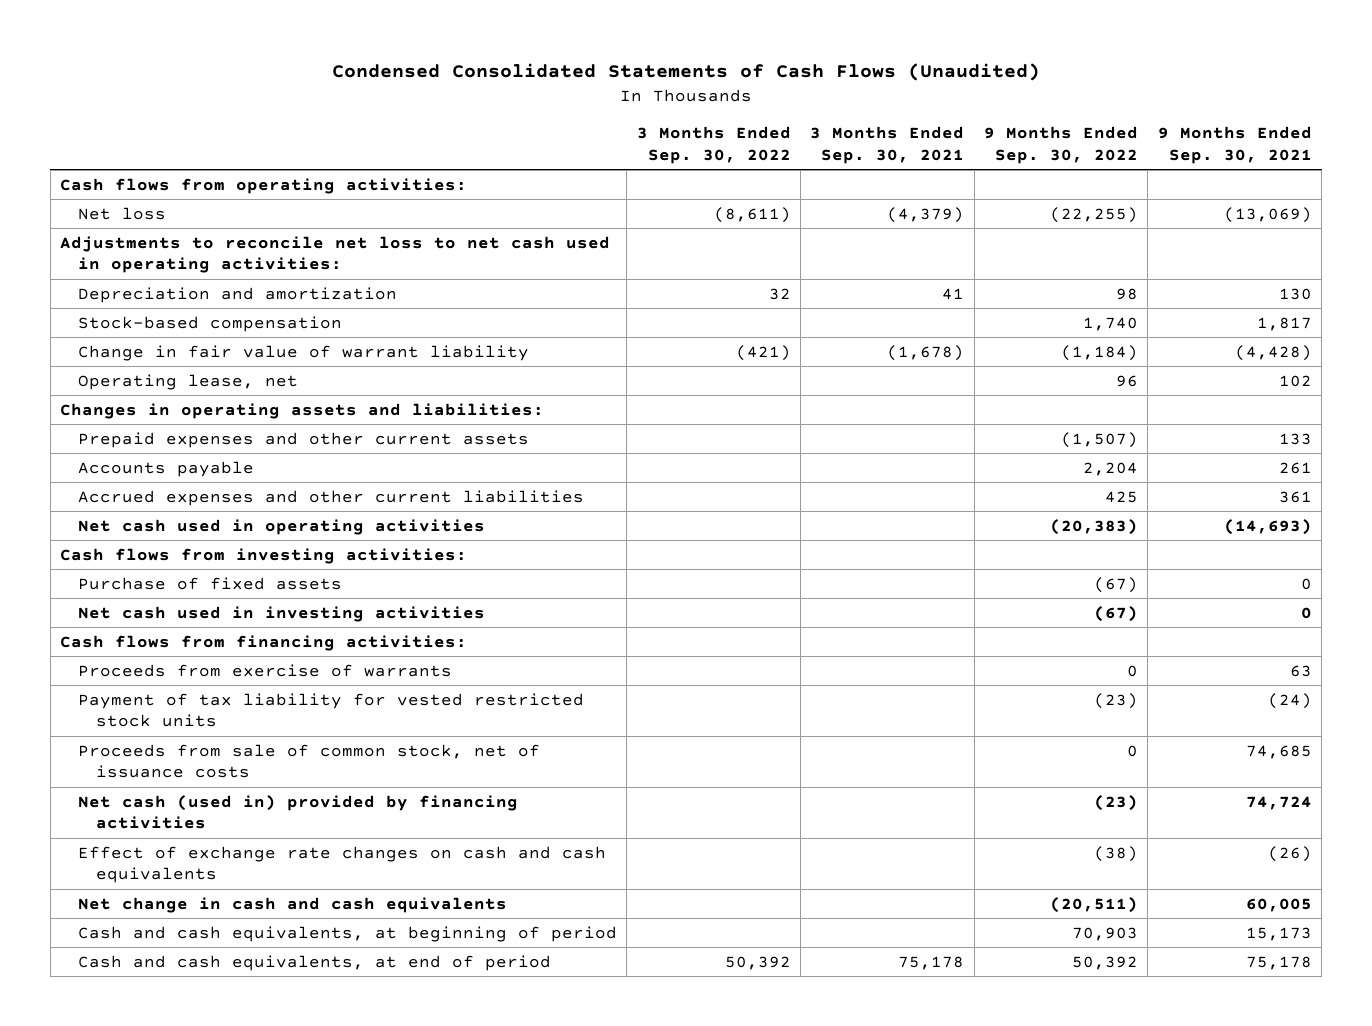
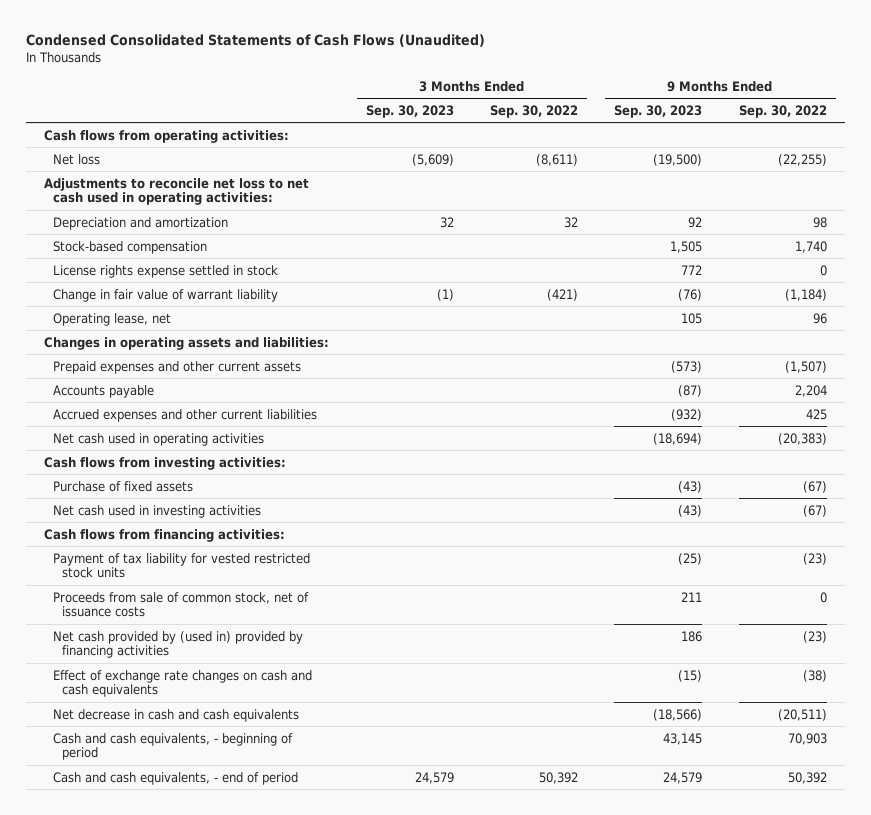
[810,126,965,164] 3 Months Ended Sep. 30, 2021 -> none
[1157,126,1312,164] 9 Months Ended Sep. 30, 2021 -> none
none -> [365,104,454,118] Sep. 30, 2023
none -> [614,104,703,118] Sep. 30, 2023
none -> [53,264,279,278] License rights expense settled in stock
[78,663,453,677] Proceeds from exercise of warrants -> none
[78,794,519,830] Net cash (used in) provided by financing activities -> [53,630,304,659] Net cash provided by (used in) provided by financing activities
[78,896,508,913] Net change in cash and cash equivalents -> [53,708,300,722] Net decrease in cash and cash equivalents
[78,925,618,942] Cash and cash equivalents, at beginning of period -> [53,732,294,761] Cash and cash equivalents, - beginning of period
[78,954,552,971] Cash and cash equivalents, at end of period -> [53,771,299,785] Cash and cash equivalents, - end of period

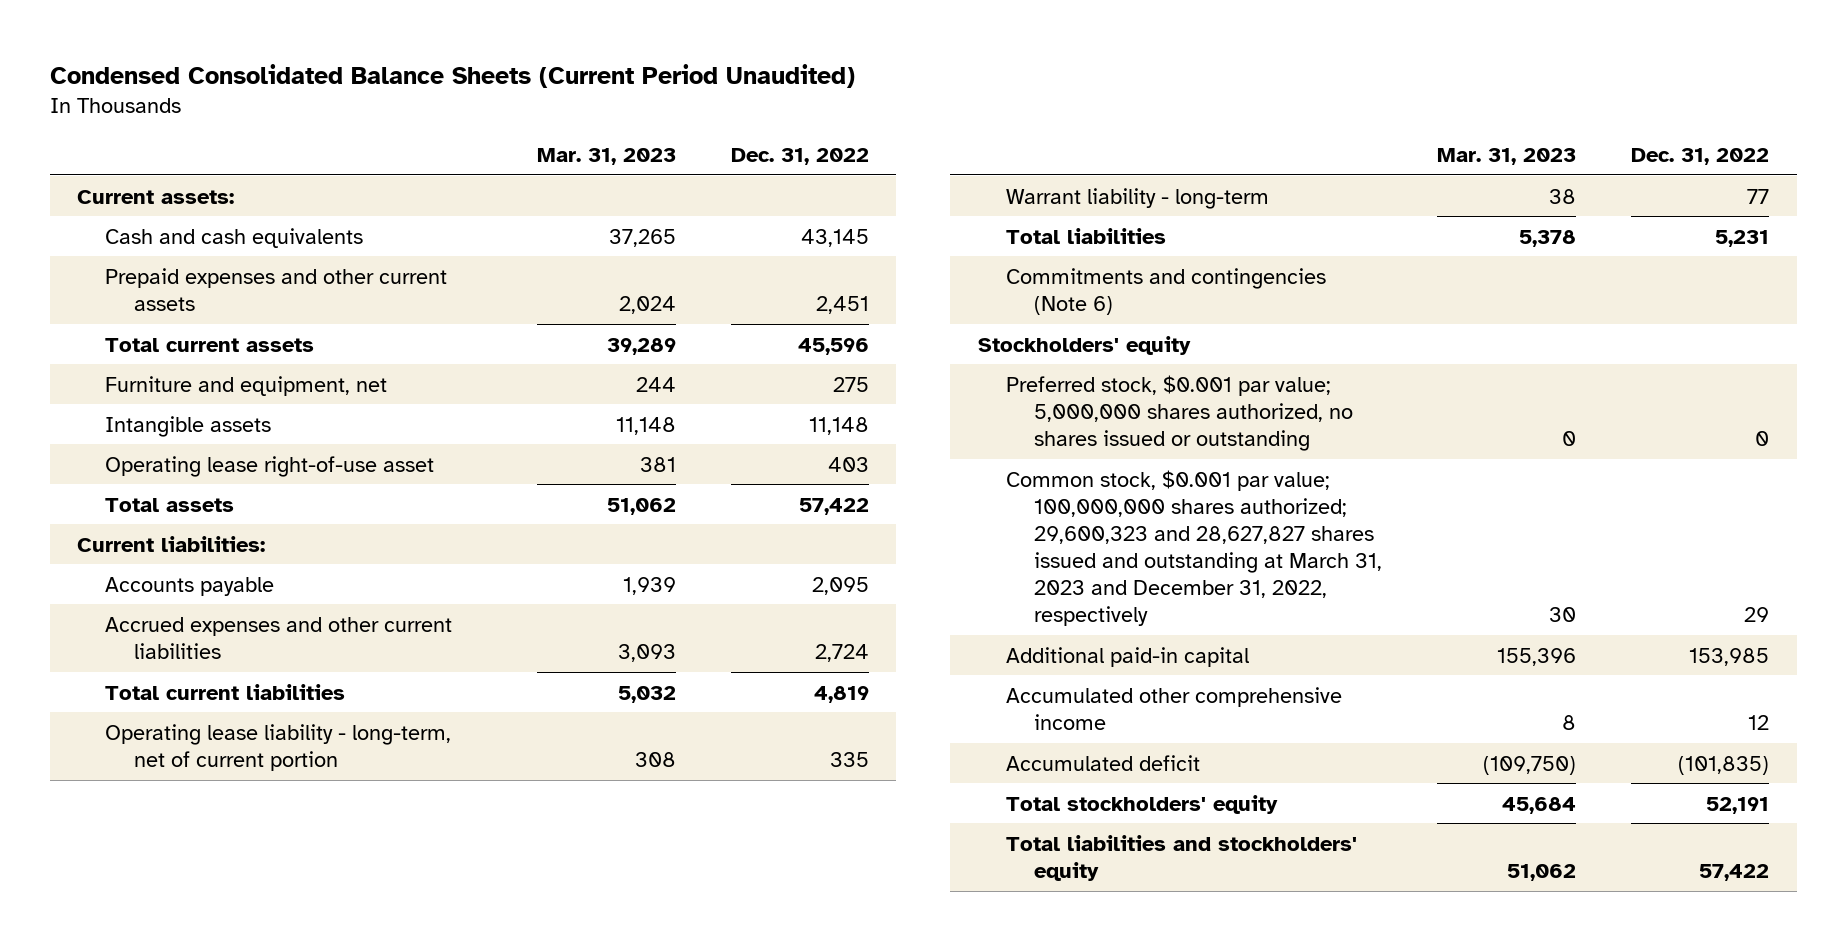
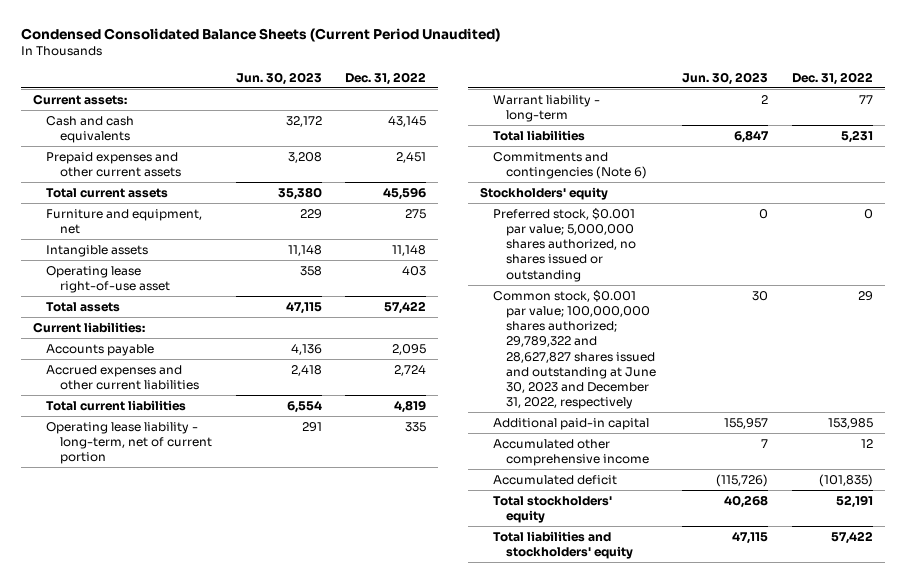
[536,148,676,166] Mar. 31, 2023 -> none
none -> [235,71,322,85] Jun. 30, 2023
[1006,469,1383,627] Common stock, $0.001 par value; 100,000,000 shares authorized; 29,600,323 and 28,627,827 shares issued and outstanding at March 31, 2023 and December 31, 2022, respectively -> [492,289,657,410] Common stock, $0.001 par value; 100,000,000 shares authorized; 29,789,322 and 28,627,827 shares issued and outstanding at June 30, 2023 and December 31, 2022, respectively

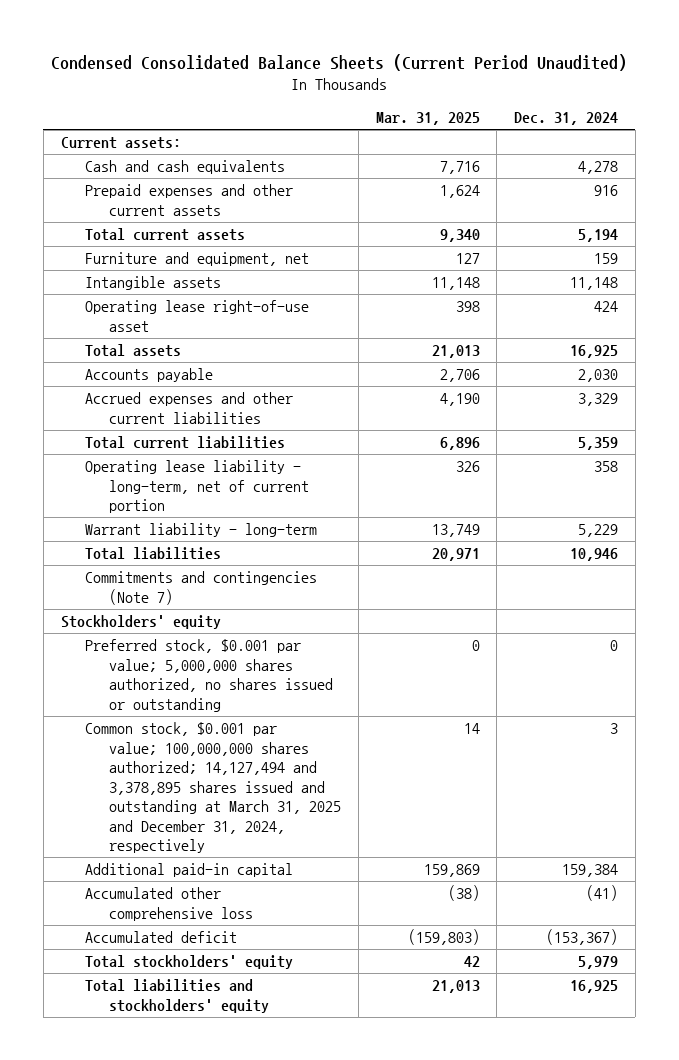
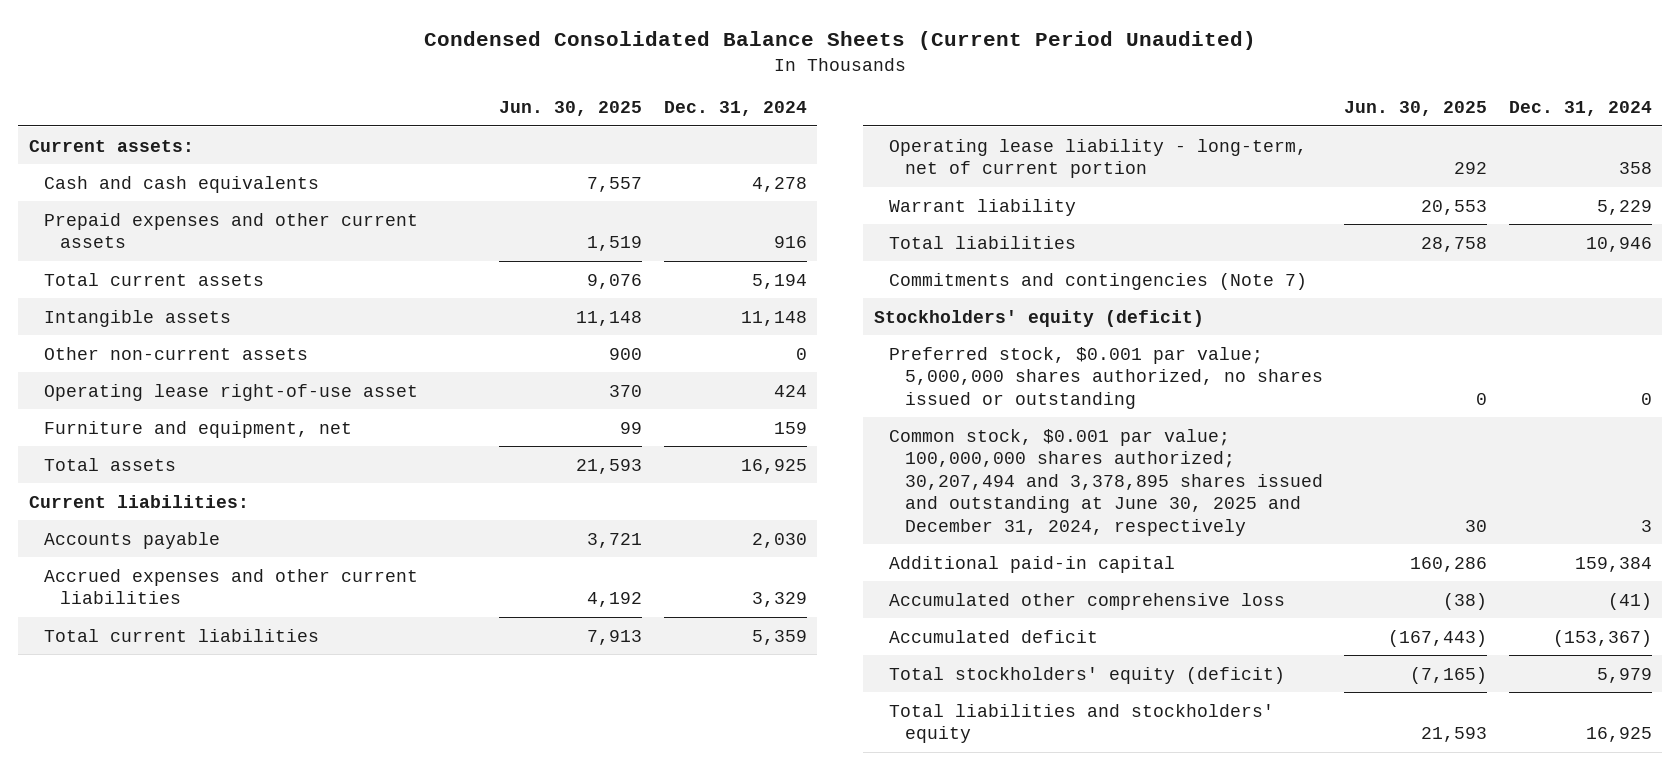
[375,112,480,126] Mar. 31, 2025 -> none
none -> [499,101,643,117] Jun. 30, 2025
none -> [44,346,309,360] Other non-current assets
[84,252,309,267] Furniture and equipment, net -> [44,420,353,438] Furniture and equipment, net
none -> [28,494,249,508] Current liabilities:
[84,523,317,538] Warrant liability - long-term -> [889,198,1077,216] Warrant liability
[60,615,221,630] Stockholders' equity -> [873,309,1204,327] Stockholders' equity (deficit)
[84,722,342,854] Common stock, $0.001 par value; 100,000,000 shares authorized; 14,127,494 and 3,378,895 shares issued and outstanding at March 31, 2025 and December 31, 2024, respectively -> [889,428,1324,536] Common stock, $0.001 par value; 100,000,000 shares authorized; 30,207,494 and 3,378,895 shares issued and outstanding at June 30, 2025 and December 31, 2024, respectively
[84,955,293,970] Total stockholders' equity -> [889,666,1286,684] Total stockholders' equity (deficit)

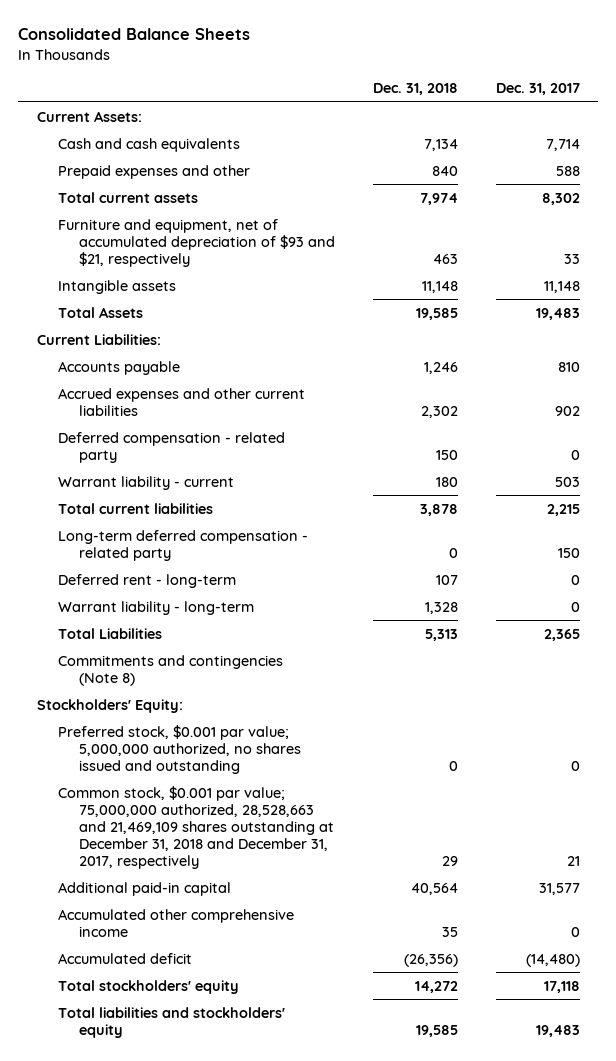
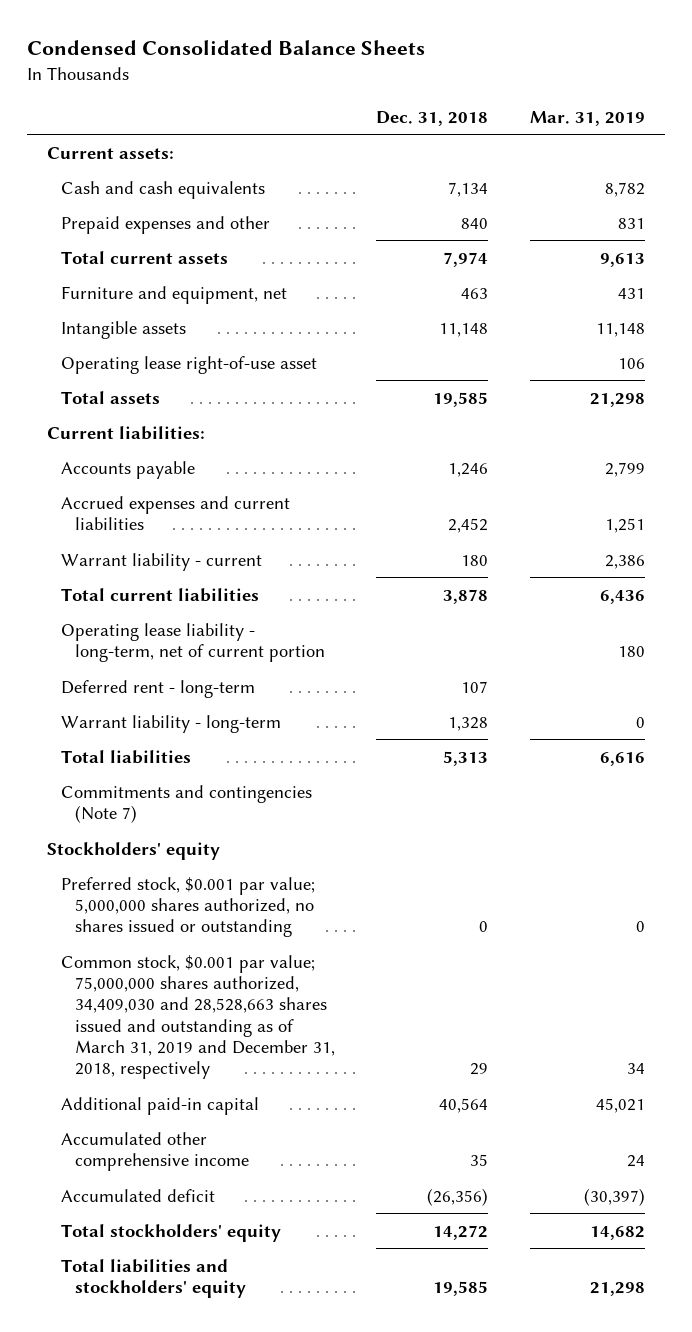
[17,28,250,41] Consolidated Balance Sheets -> [26,40,425,56] Condensed Consolidated Balance Sheets
[495,83,580,96] Dec. 31, 2017 -> none
none -> [529,110,645,126] Mar. 31, 2019
[36,110,142,122] Current Assets: -> [47,146,175,159] Current assets:
[58,218,336,267] Furniture and equipment, net of accumulated depreciation of $93 and $21, respectively -> [61,285,288,304] Furniture and equipment, net
none -> [61,355,318,374] Operating lease right-of-use asset
[58,306,144,318] Total Assets -> [61,390,161,404] Total assets
[36,333,161,345] Current Liabilities: -> [47,425,206,440] Current liabilities:
[58,431,286,463] Deferred compensation - related party -> none
[58,387,306,416] Accrued expenses and other current liabilities -> [61,495,291,531] Accrued expenses and current liabilities
[420,405,458,418] 2,302 -> [448,518,489,534] 2,452
[58,529,309,561] Long-term deferred compensation - related party -> none
none -> [61,622,326,663] Operating lease liability - long-term, net of current portion
[58,627,163,639] Total Liabilities -> [61,749,192,764] Total liabilities
[58,654,284,686] Commitments and contingencies (Note 8) -> [61,784,313,824] Commitments and contingencies (Note 7)
[36,698,183,713] Stockholders' Equity: -> [47,841,221,860] Stockholders' equity
[58,724,302,774] Preferred stock, $0.001 par value; 5,000,000 authorized, no shares issued and outstanding -> [61,876,316,938] Preferred stock, $0.001 par value; 5,000,000 shares authorized, no shares issued or outstanding
[58,785,335,869] Common stock, $0.001 par value; 75,000,000 authorized, 28,528,663 and 21,469,109 shares outstanding at December 31, 2018 and December 31, 2017, respectively -> [61,954,336,1080] Common stock, $0.001 par value; 75,000,000 shares authorized, 34,409,030 and 28,528,663 shares issued and outstanding as of March 31, 2019 and December 31, 2018, respectively

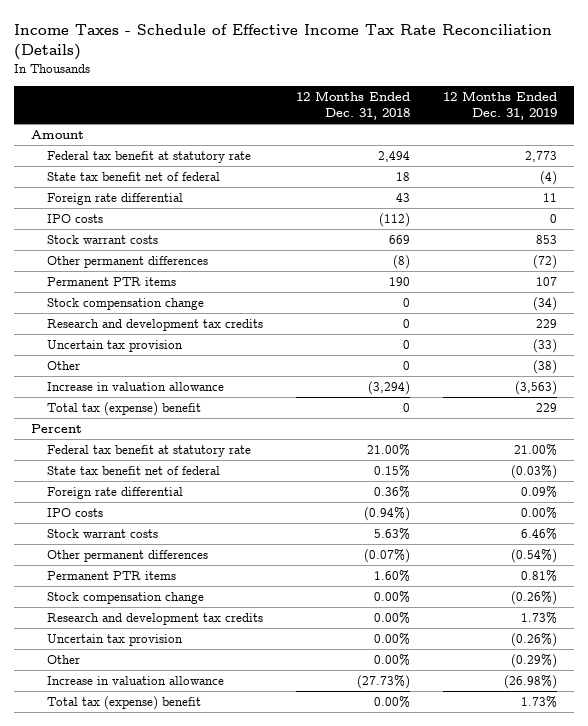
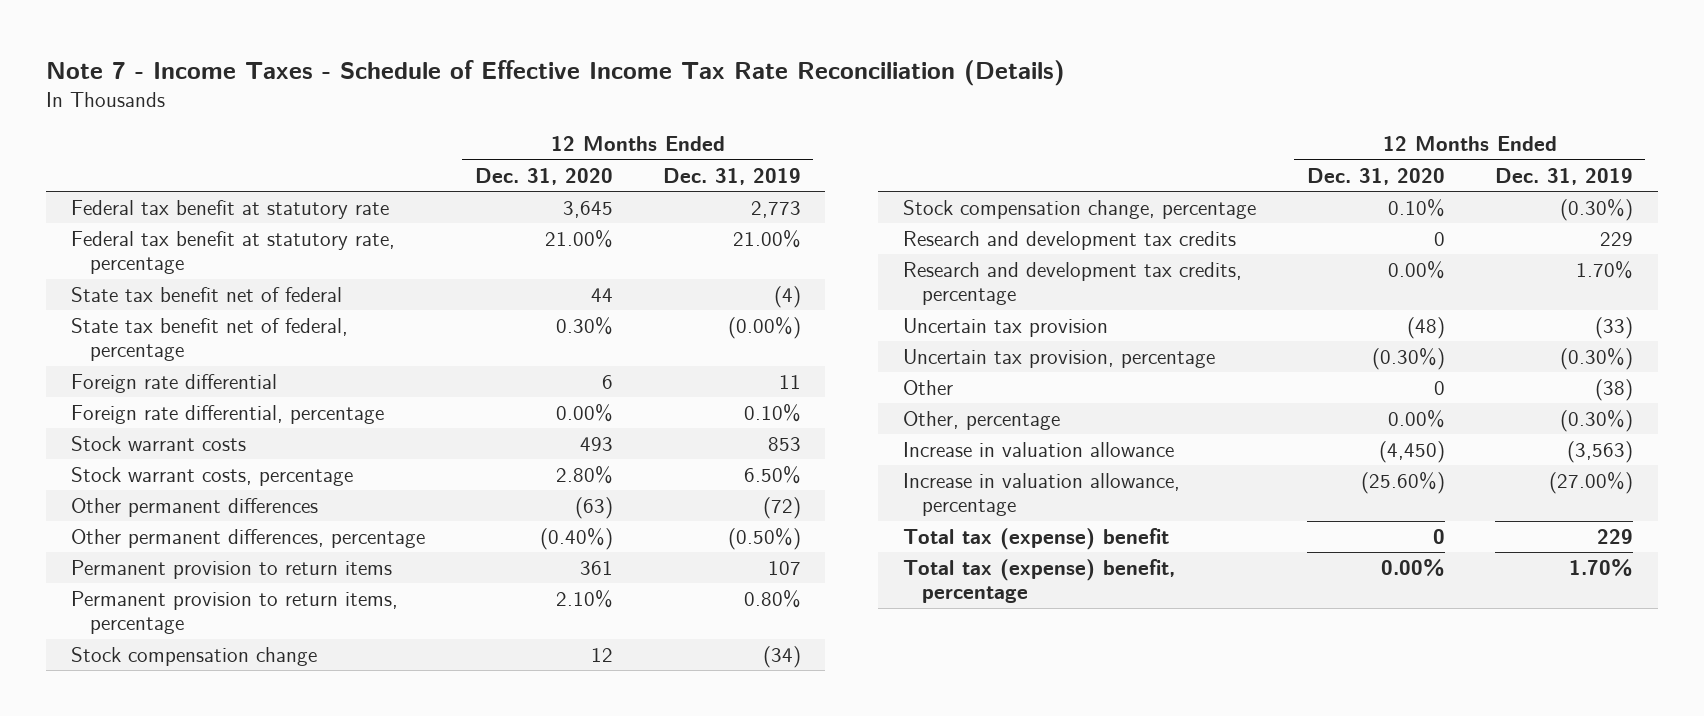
[14,23,553,61] Income Taxes - Schedule of Effective Income Tax Rate Reconciliation (Details) -> [45,59,1065,86] Note 7 - Income Taxes - Schedule of Effective Income Tax Rate Reconciliation (Details)
[296,91,411,120] 12 Months Ended Dec. 31, 2018 -> none
none -> [474,167,613,185] Dec. 31, 2020
[30,130,84,140] Amount -> none
none -> [70,231,395,275] Federal tax benefit at statutory rate, percentage
none -> [70,318,348,362] State tax benefit net of federal, percentage
[46,214,103,224] IPO costs -> none
none -> [70,405,384,425] Foreign rate differential, percentage
none -> [70,467,353,487] Stock warrant costs, percentage
[46,277,176,287] Permanent PTR items -> none
none -> [70,529,425,549] Other permanent differences, percentage
none -> [70,560,392,580] Permanent provision to return items
none -> [70,591,398,635] Permanent provision to return items, percentage
none -> [903,200,1257,220] Stock compensation change, percentage
none -> [903,262,1243,306] Research and development tax credits, percentage
none -> [903,349,1216,369] Uncertain tax provision, percentage
none -> [903,411,1061,431] Other, percentage
none -> [903,473,1181,517] Increase in valuation allowance, percentage
[30,424,82,434] Percent -> none
[46,445,251,458] Federal tax benefit at statutory rate -> none
[46,466,220,476] State tax benefit net of federal -> none
[46,487,183,500] Foreign rate differential -> none
[46,508,103,518] IPO costs -> none
[46,529,158,539] Stock warrant costs -> none
[46,550,208,563] Other permanent differences -> none
[46,571,176,581] Permanent PTR items -> none
[46,592,204,605] Stock compensation change -> none
[46,613,263,626] Research and development tax credits -> none
[46,634,183,647] Uncertain tax provision -> none
[46,655,80,665] Other -> none
[46,676,224,686] Increase in valuation allowance -> none
[46,696,201,711] Total tax (expense) benefit -> [903,559,1176,604] Total tax (expense) benefit, percentage
[521,696,558,709] 1.73% -> [1568,559,1633,577] 1.70%

